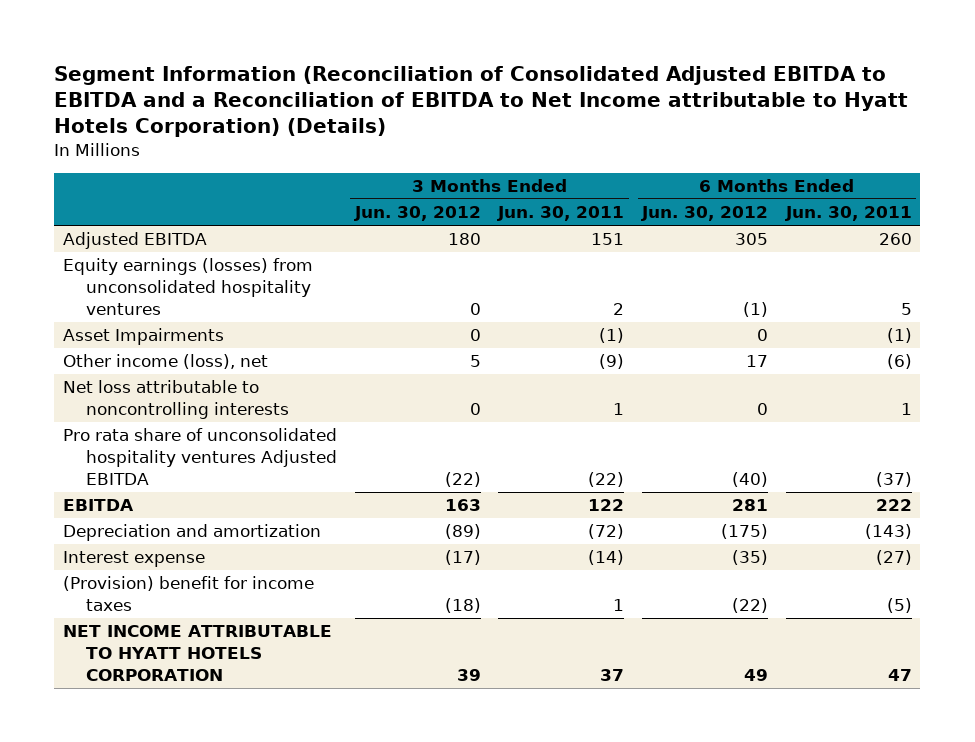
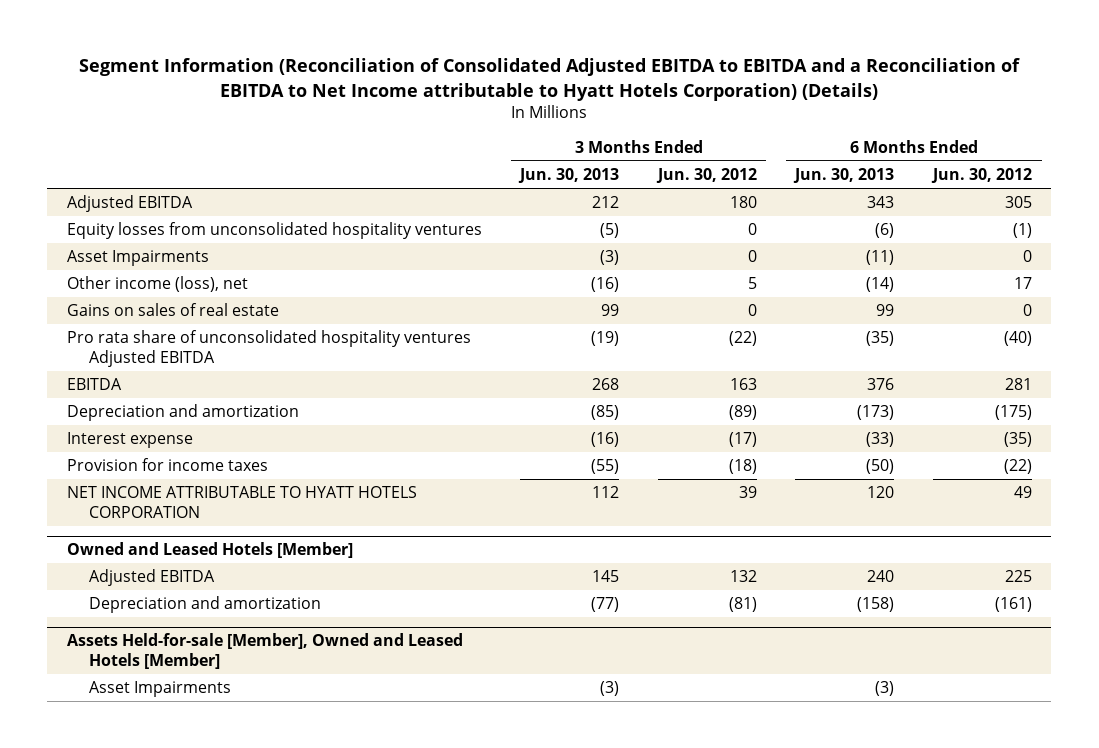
[497,206,625,222] Jun. 30, 2011 -> none
[784,206,912,222] Jun. 30, 2011 -> none
none -> [518,168,620,184] Jun. 30, 2013
none -> [793,168,895,184] Jun. 30, 2013
[63,258,314,315] Equity earnings (losses) from unconsolidated hospitality ventures -> [66,222,482,240] Equity losses from unconsolidated hospitality ventures
[63,380,289,419] Net loss attributable to noncontrolling interests -> none
none -> [66,303,279,317] Gains on sales of real estate
[63,576,315,611] (Provision) benefit for income taxes -> [66,458,268,472] Provision for income taxes
none -> [66,542,353,559] Owned and Leased Hotels [Member]
none -> [88,569,215,587] Adjusted EBITDA
none -> [88,596,321,614] Depreciation and amortization
none -> [66,633,463,670] Assets Held-for-sale [Member], Owned and Leased Hotels [Member]
none -> [88,681,231,698] Asset Impairments

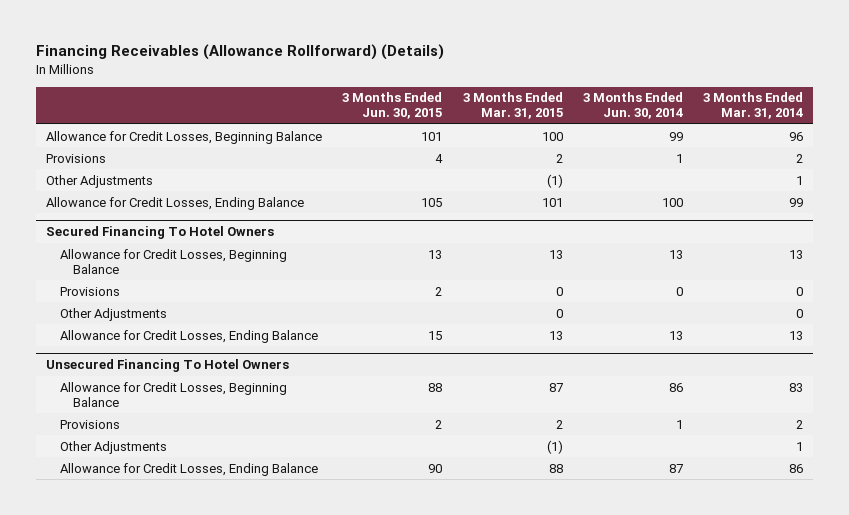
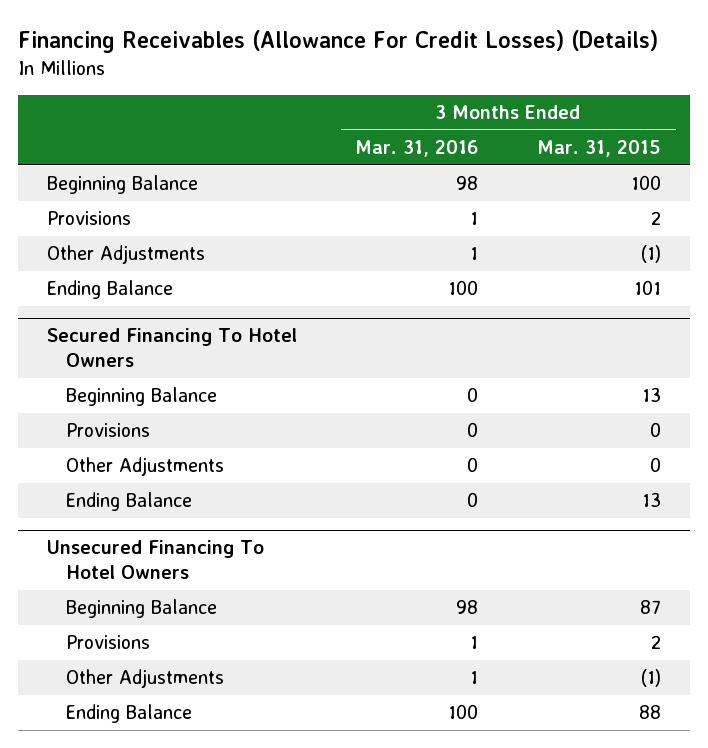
[36,44,445,61] Financing Receivables (Allowance Rollforward) (Details) -> [17,30,658,54] Financing Receivables (Allowance For Credit Losses) (Details)
[342,92,443,120] 3 Months Ended Jun. 30, 2015 -> none
[582,92,683,120] 3 Months Ended Jun. 30, 2014 -> none
[703,92,804,120] 3 Months Ended Mar. 31, 2014 -> none
none -> [355,139,479,157] Mar. 31, 2016
[46,130,323,144] Allowance for Credit Losses, Beginning Balance -> [46,175,198,195] Beginning Balance
[46,196,305,210] Allowance for Credit Losses, Ending Balance -> [46,280,173,300] Ending Balance
[59,248,287,274] Allowance for Credit Losses, Beginning Balance -> [65,387,217,407] Beginning Balance
[59,329,318,343] Allowance for Credit Losses, Ending Balance -> [65,492,192,512] Ending Balance
[59,381,287,407] Allowance for Credit Losses, Beginning Balance -> [65,599,217,619] Beginning Balance
[59,462,318,476] Allowance for Credit Losses, Ending Balance -> [65,704,192,724] Ending Balance

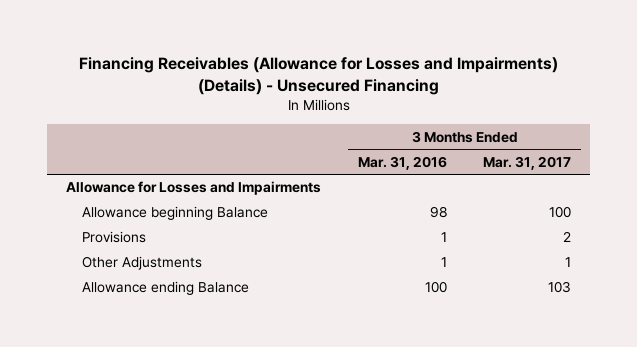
[17,30,658,54] Financing Receivables (Allowance For Credit Losses) (Details) -> [78,57,558,96] Financing Receivables (Allowance for Losses and Impairments) (Details) - Unsecured Financing
[537,139,662,157] Mar. 31, 2015 -> none
none -> [483,155,572,170] Mar. 31, 2017
[46,211,131,226] Provisions -> none
[46,245,205,265] Other Adjustments -> none
[46,280,173,300] Ending Balance -> none
[46,328,297,367] Secured Financing To Hotel Owners -> none
[65,387,217,407] Beginning Balance -> none
[65,423,150,438] Provisions -> none
[65,457,224,477] Other Adjustments -> none
[65,492,192,512] Ending Balance -> none
[46,540,264,579] Unsecured Financing To Hotel Owners -> none
[65,599,217,619] Beginning Balance -> none
none -> [65,181,321,196] Allowance for Losses and Impairments
[46,175,198,195] Beginning Balance -> [82,206,269,221] Allowance beginning Balance
[65,704,192,724] Ending Balance -> [82,281,250,296] Allowance ending Balance

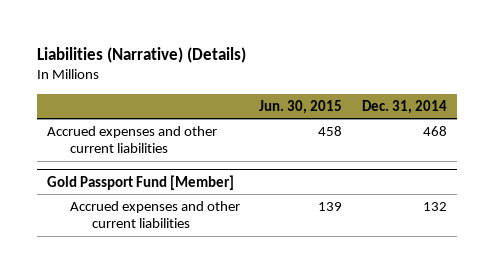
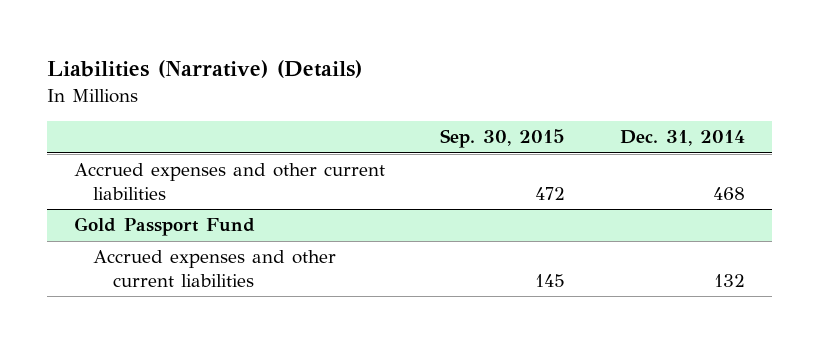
[259,99,343,114] Jun. 30, 2015 -> none
none -> [439,129,565,149] Sep. 30, 2015
[47,174,235,190] Gold Passport Fund [Member] -> [74,217,256,237] Gold Passport Fund

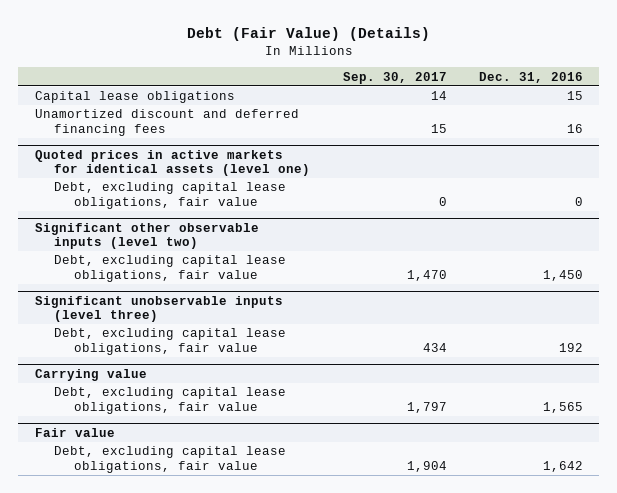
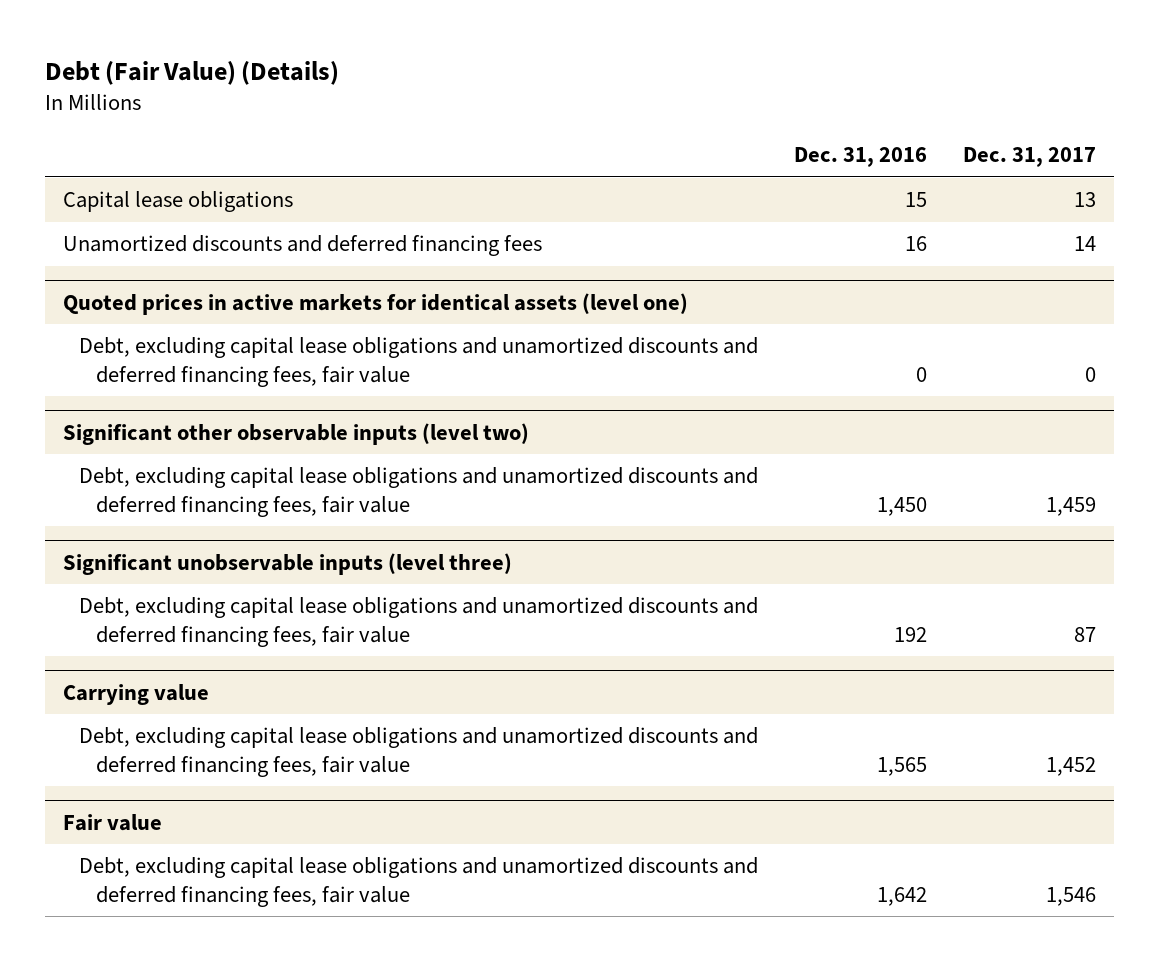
[342,71,447,84] Sep. 30, 2017 -> none
none -> [963,147,1097,168] Dec. 31, 2017
[34,109,299,136] Unamortized discount and deferred financing fees -> [62,235,542,257] Unamortized discounts and deferred financing fees
[54,182,287,209] Debt, excluding capital lease obligations, fair value -> [79,337,759,387] Debt, excluding capital lease obligations and unamortized discounts and deferred financing fees, fair value
[54,255,287,282] Debt, excluding capital lease obligations, fair value -> [79,467,759,517] Debt, excluding capital lease obligations and unamortized discounts and deferred financing fees, fair value
[54,328,287,355] Debt, excluding capital lease obligations, fair value -> [79,597,759,647] Debt, excluding capital lease obligations and unamortized discounts and deferred financing fees, fair value
[54,387,287,414] Debt, excluding capital lease obligations, fair value -> [79,727,759,777] Debt, excluding capital lease obligations and unamortized discounts and deferred financing fees, fair value
[54,446,287,473] Debt, excluding capital lease obligations, fair value -> [79,857,759,907] Debt, excluding capital lease obligations and unamortized discounts and deferred financing fees, fair value

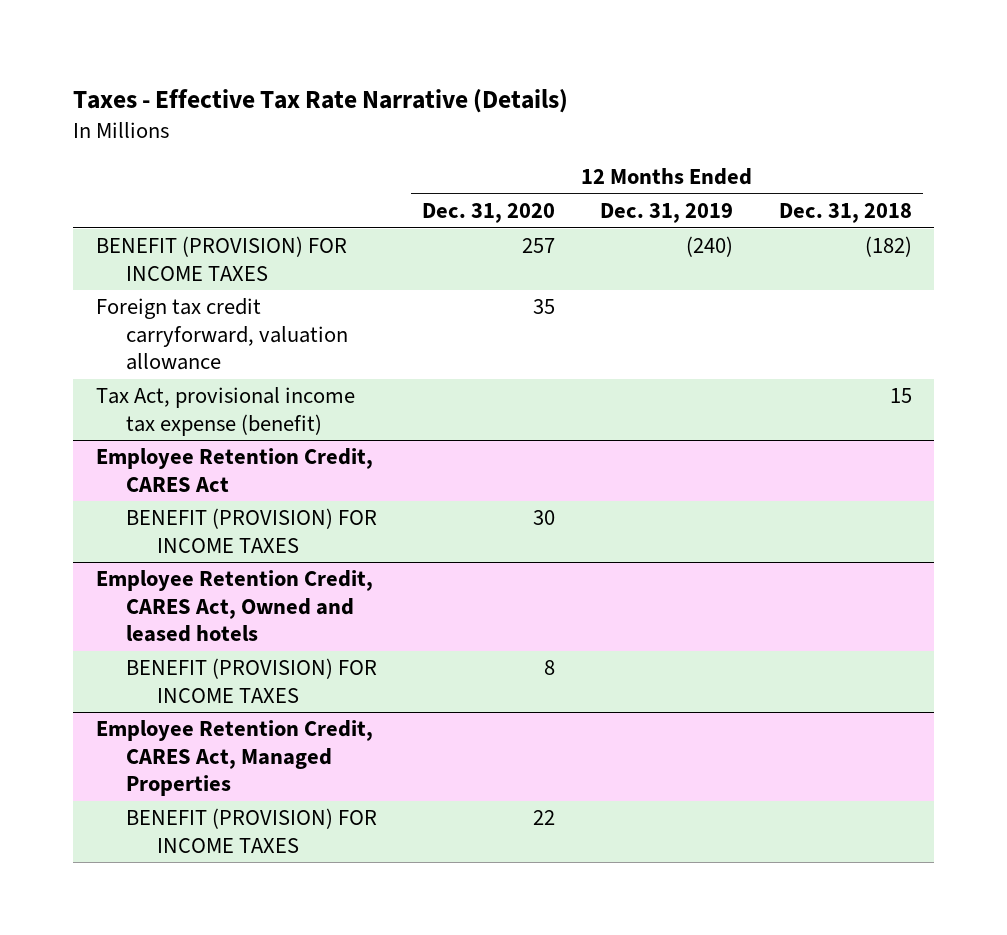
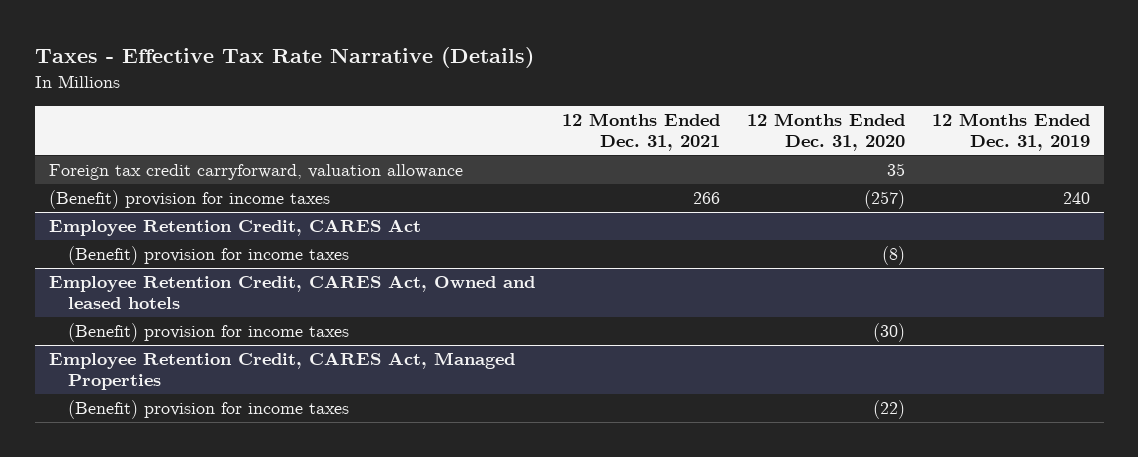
[778,203,912,224] Dec. 31, 2018 -> none
none -> [561,112,720,152] 12 Months Ended Dec. 31, 2021
[95,236,347,281] BENEFIT (PROVISION) FOR INCOME TAXES -> none
[95,387,355,436] Tax Act, provisional income tax expense (benefit) -> none
none -> [48,190,330,210] (Benefit) provision for income taxes
[126,508,378,553] BENEFIT (PROVISION) FOR INCOME TAXES -> [67,246,349,266] (Benefit) provision for income taxes
[533,510,556,526] 30 -> [881,246,905,266] (8)
[126,658,378,703] BENEFIT (PROVISION) FOR INCOME TAXES -> [67,323,349,343] (Benefit) provision for income taxes
[544,660,556,676] 8 -> [872,323,905,343] (30)
[126,808,378,853] BENEFIT (PROVISION) FOR INCOME TAXES -> [67,400,349,420] (Benefit) provision for income taxes
[533,810,556,826] 22 -> [872,400,905,420] (22)

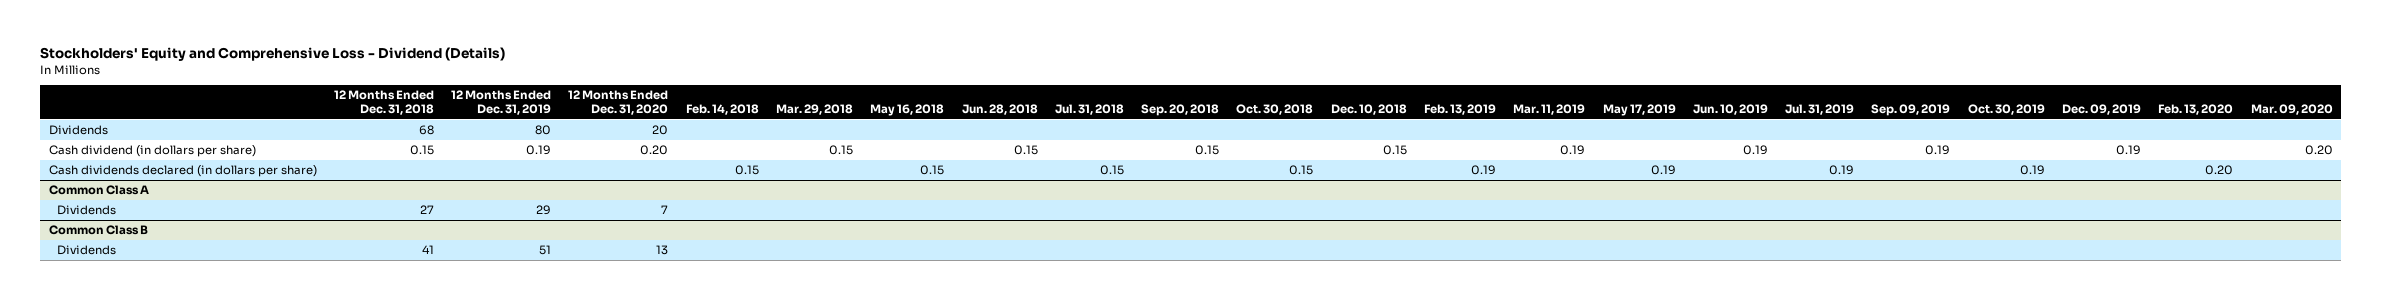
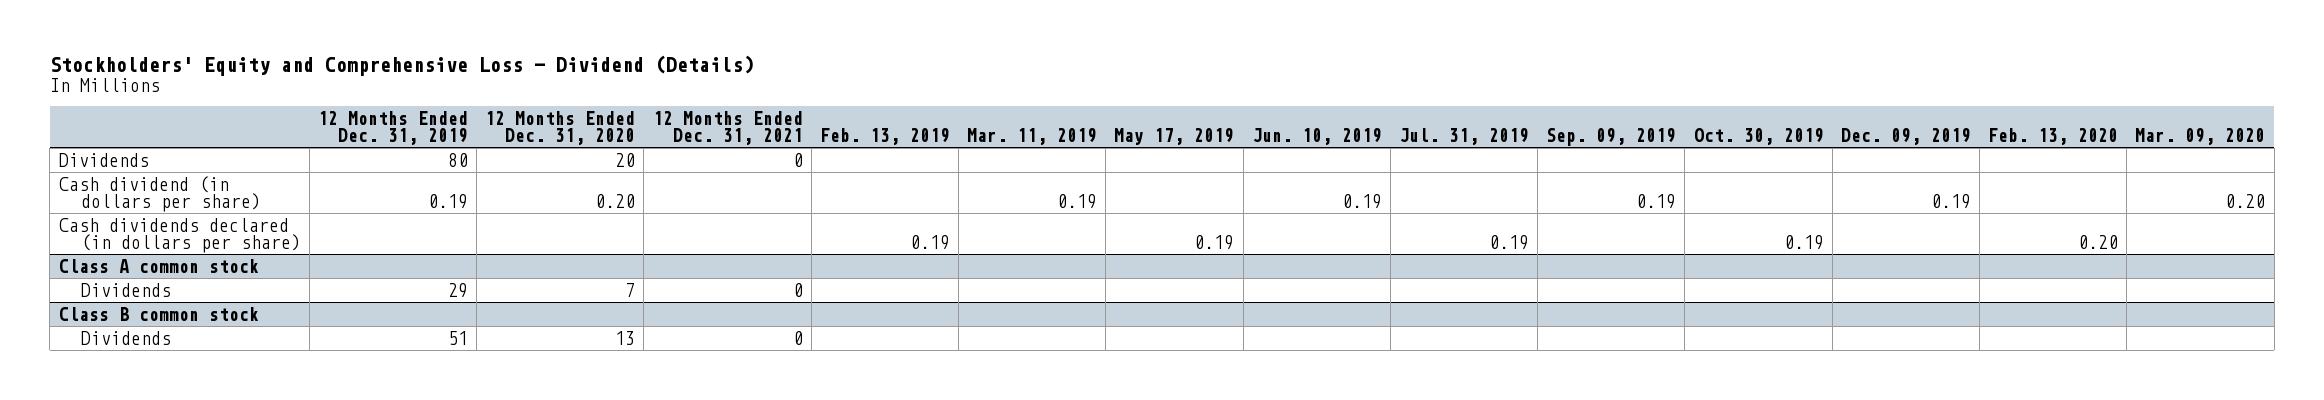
[333,90,434,116] 12 Months Ended Dec. 31, 2018 -> none
[685,104,759,116] Feb. 14, 2018 -> none
[776,104,854,116] Mar. 29, 2018 -> none
[870,104,945,117] May 16, 2018 -> none
[961,104,1038,116] Jun. 28, 2018 -> none
[1054,104,1124,116] Jul. 31, 2018 -> none
[1141,104,1220,117] Sep. 20, 2018 -> none
[1236,104,1314,116] Oct. 30, 2018 -> none
[1330,104,1407,116] Dec. 10, 2018 -> none
none -> [652,110,803,145] 12 Months Ended Dec. 31, 2021
[48,185,149,196] Common Class A -> [58,258,259,273] Class A common stock
[48,225,148,236] Common Class B -> [58,306,259,321] Class B common stock

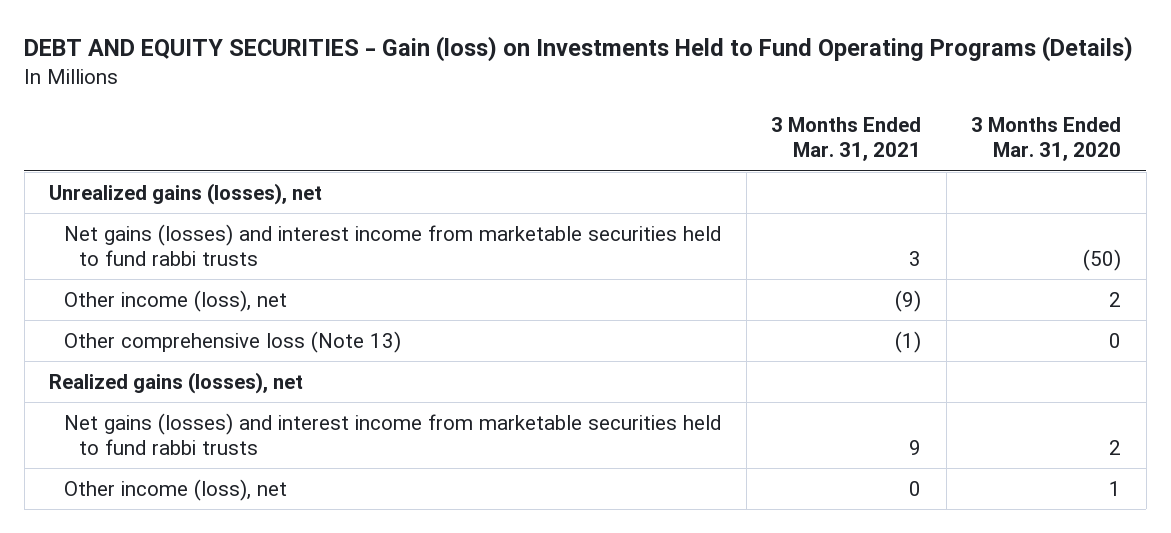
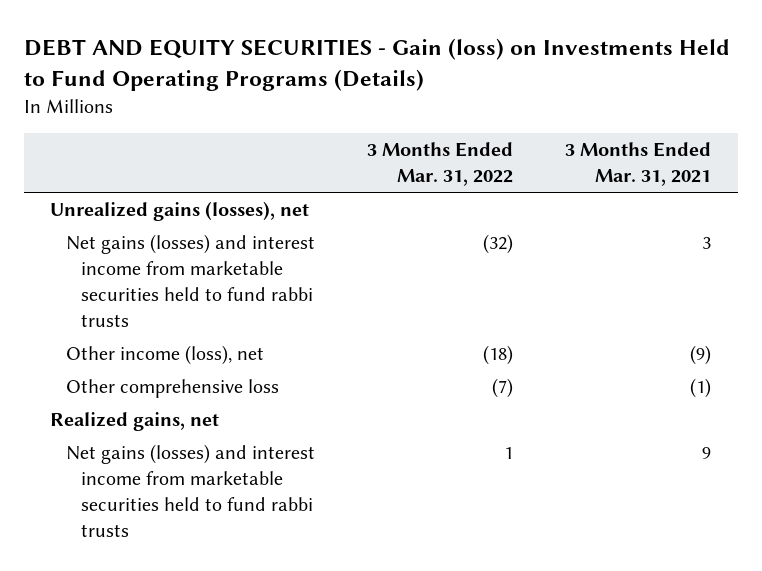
[971,117,1122,162] 3 Months Ended Mar. 31, 2020 -> none
none -> [367,142,514,186] 3 Months Ended Mar. 31, 2022
[63,330,401,353] Other comprehensive loss (Note 13) -> [65,379,279,399] Other comprehensive loss
[49,371,304,394] Realized gains (losses), net -> [50,412,220,432] Realized gains, net
[63,478,287,501] Other income (loss), net -> none

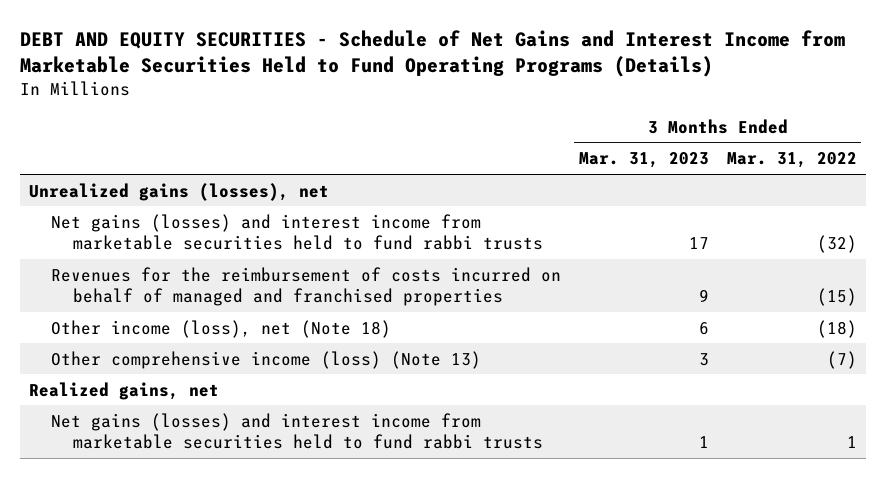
[24,38,731,91] DEBT AND EQUITY SECURITIES - Gain (loss) on Investments Held to Fund Operating Programs (Details) -> [19,29,845,78] DEBT AND EQUITY SECURITIES - Schedule of Net Gains and Interest Income from Marketable Securities Held to Fund Operating Programs (Details)
[565,142,712,186] 3 Months Ended Mar. 31, 2021 -> none
none -> [578,152,709,169] Mar. 31, 2023
none -> [51,266,562,307] Revenues for the reimbursement of costs incurred on behalf of managed and franchised properties
[65,345,264,366] Other income (loss), net -> [51,319,392,338] Other income (loss), net (Note 18)
[65,379,279,399] Other comprehensive loss -> [51,350,482,369] Other comprehensive income (loss) (Note 13)

